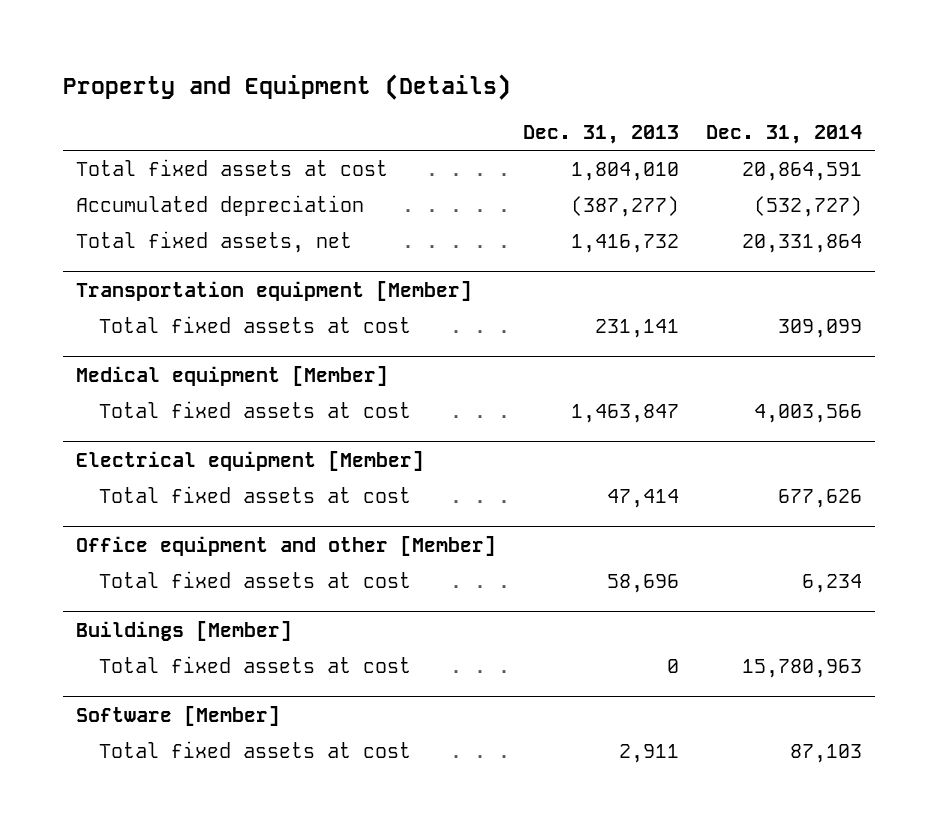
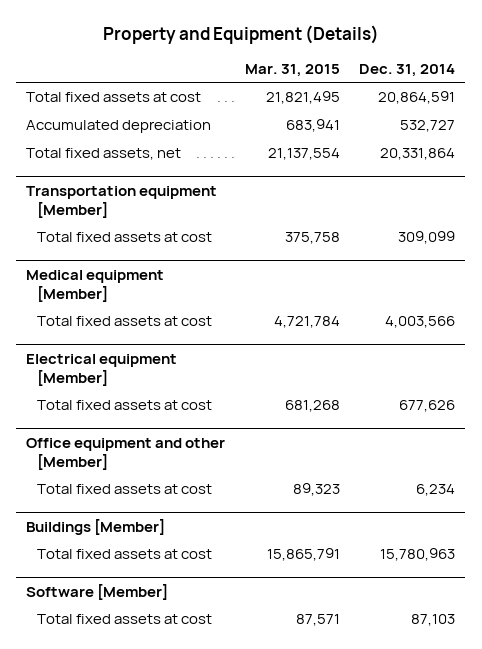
[523,125,680,145] Dec. 31, 2013 -> none
none -> [244,63,340,77] Mar. 31, 2015
[753,196,862,218] (532,727) -> [400,120,456,133] 532,727

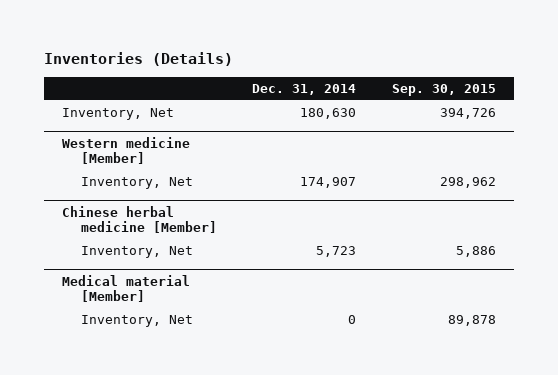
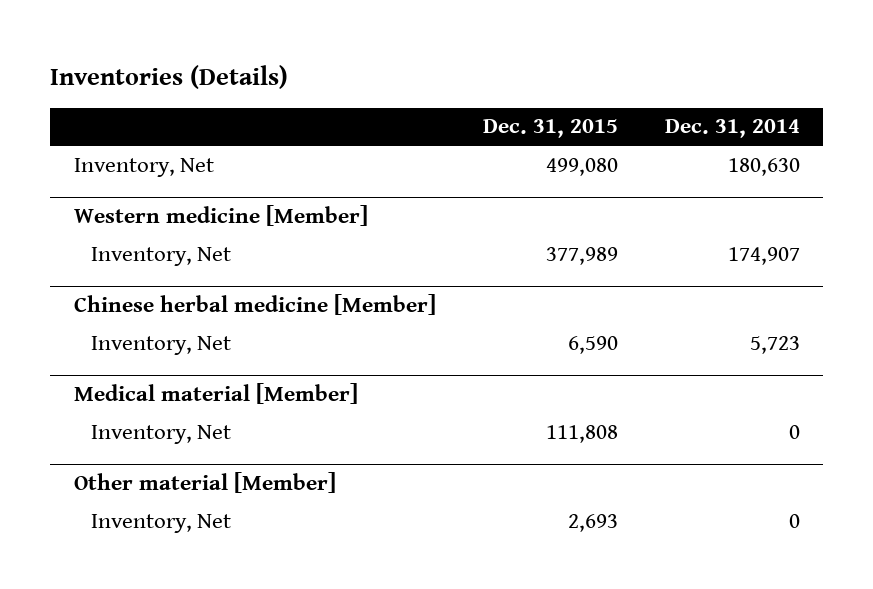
[391,84,496,97] Sep. 30, 2015 -> none
none -> [482,119,618,139] Dec. 31, 2015
none -> [73,472,336,494] Other material [Member]
none -> [90,513,231,533] Inventory, Net

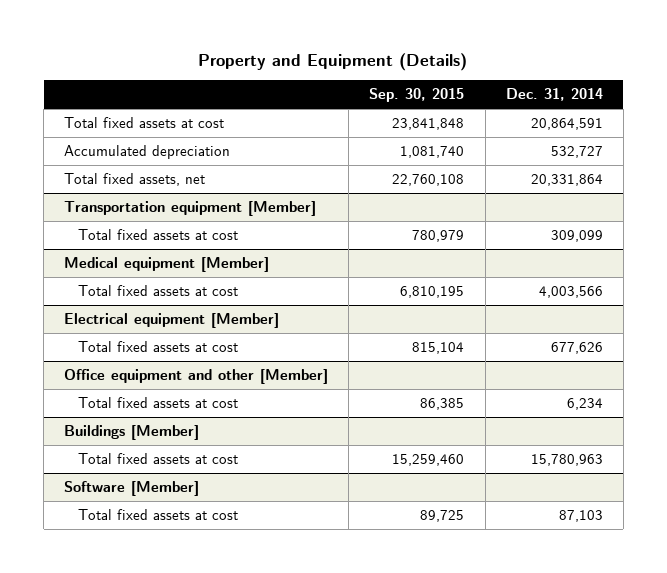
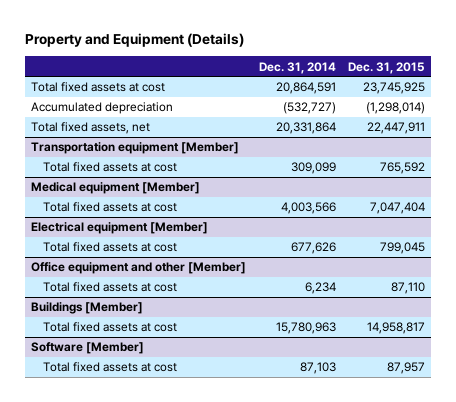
[369,88,465,103] Sep. 30, 2015 -> none
none -> [347,61,425,74] Dec. 31, 2015
[550,145,603,158] 532,727 -> [282,102,336,115] (532,727)

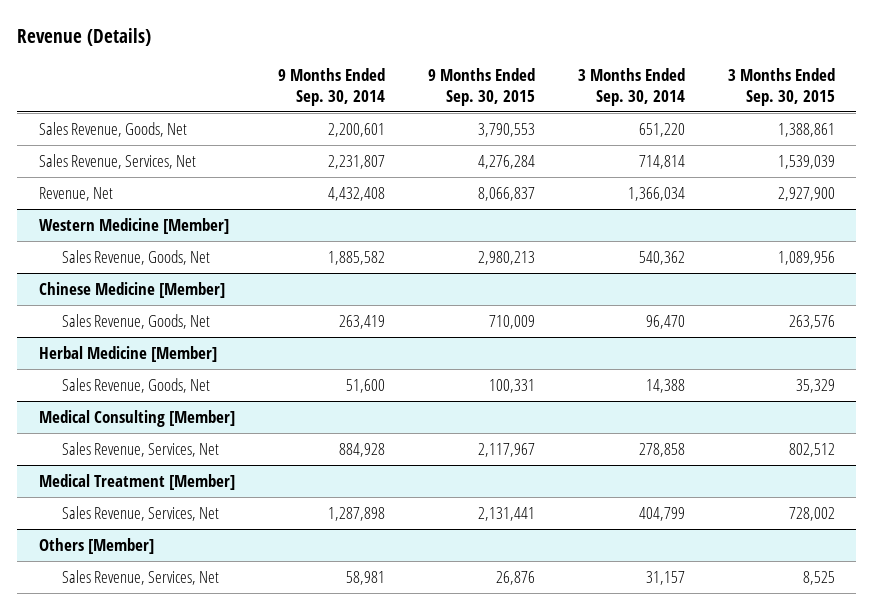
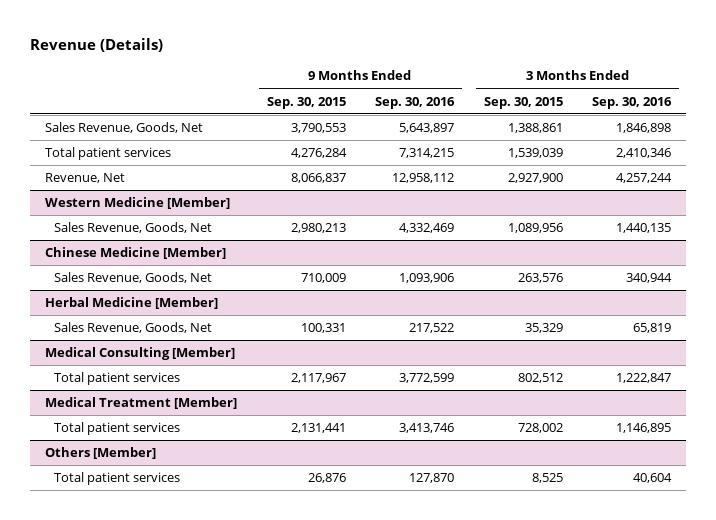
[277,67,385,106] 9 Months Ended Sep. 30, 2014 -> none
[577,67,685,106] 3 Months Ended Sep. 30, 2014 -> none
none -> [375,96,456,109] Sep. 30, 2016
none -> [592,96,673,109] Sep. 30, 2016
[38,153,196,169] Sales Revenue, Services, Net -> [44,147,171,161] Total patient services
[61,441,219,457] Sales Revenue, Services, Net -> [54,372,181,386] Total patient services
[61,505,219,521] Sales Revenue, Services, Net -> [54,422,181,436] Total patient services
[61,569,219,585] Sales Revenue, Services, Net -> [54,472,181,486] Total patient services

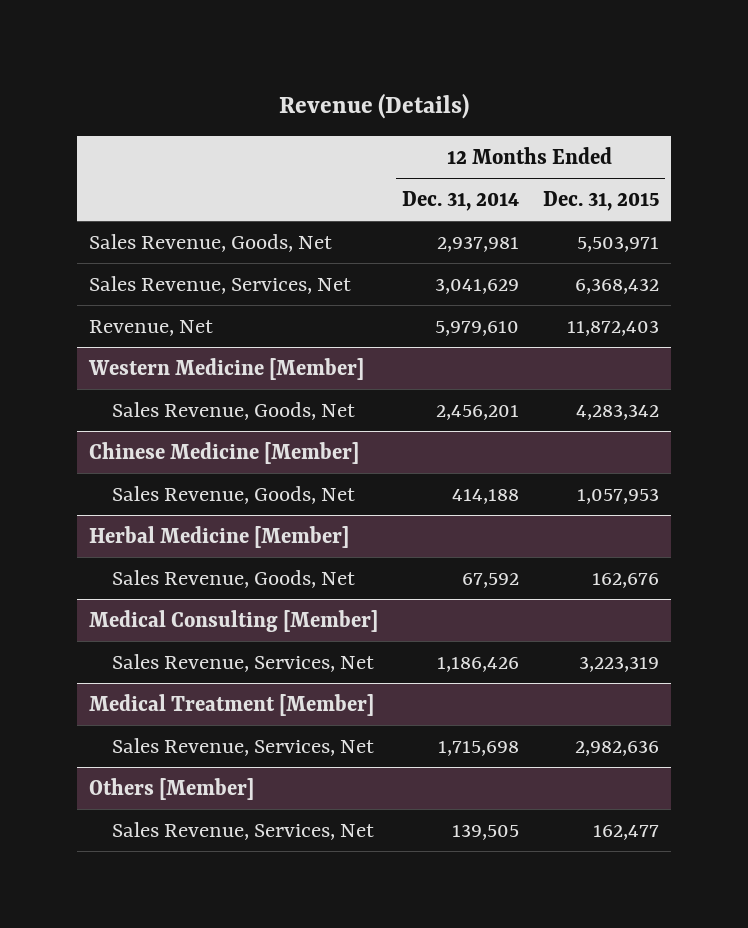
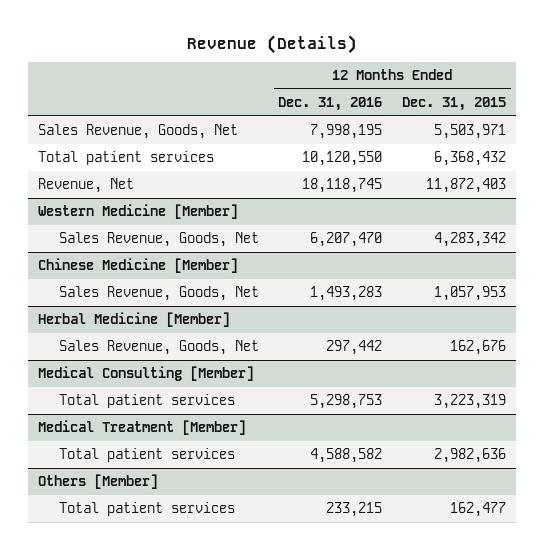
[401,190,519,211] Dec. 31, 2014 -> none
none -> [278,96,383,111] Dec. 31, 2016
[88,275,351,294] Sales Revenue, Services, Net -> [37,151,214,166] Total patient services
[111,653,374,672] Sales Revenue, Services, Net -> [58,394,235,409] Total patient services
[111,737,374,756] Sales Revenue, Services, Net -> [58,448,235,463] Total patient services
[111,821,374,840] Sales Revenue, Services, Net -> [58,502,235,517] Total patient services

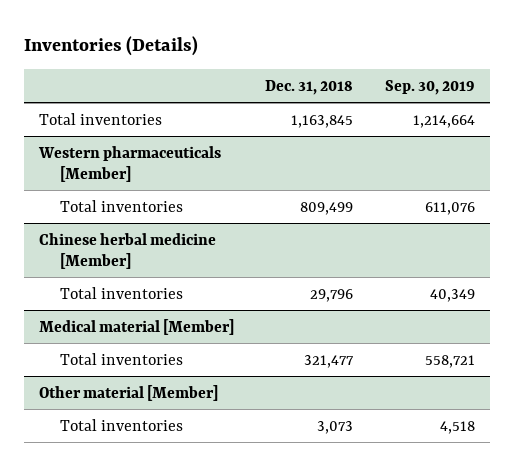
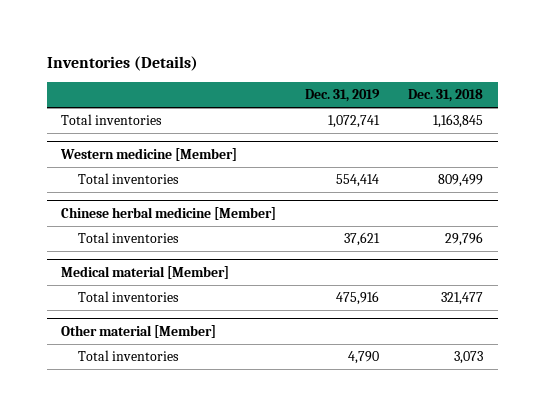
[384,79,475,95] Sep. 30, 2019 -> none
none -> [305,89,381,103] Dec. 31, 2019
[38,145,222,182] Western pharmaceuticals [Member] -> [60,148,238,162] Western medicine [Member]

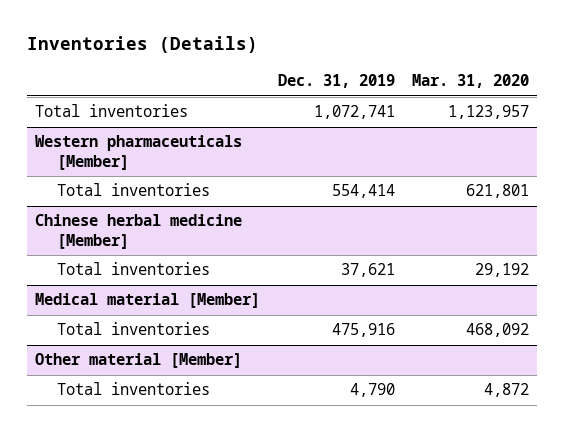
[408,89,484,103] Dec. 31, 2018 -> none
none -> [411,74,529,89] Mar. 31, 2020
[60,148,238,162] Western medicine [Member] -> [35,135,243,170] Western pharmaceuticals [Member]

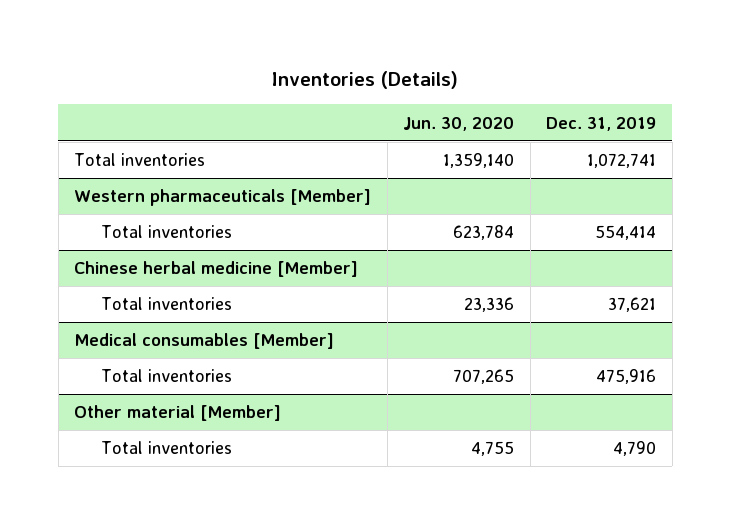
[411,74,529,89] Mar. 31, 2020 -> none
none -> [403,116,515,131] Jun. 30, 2020
[35,293,261,309] Medical material [Member] -> [74,333,335,350] Medical consumables [Member]

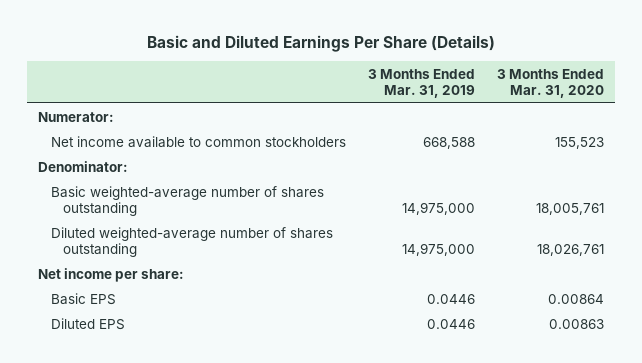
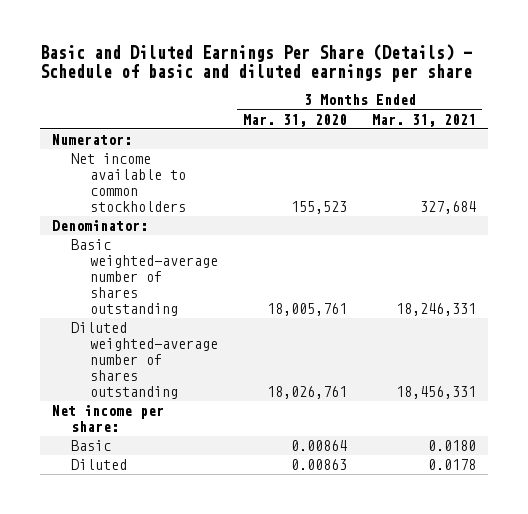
[147,34,496,52] Basic and Diluted Earnings Per Share (Details) -> [39,43,472,82] Basic and Diluted Earnings Per Share (Details) - Schedule of basic and diluted earnings per share
[367,69,475,98] 3 Months Ended Mar. 31, 2019 -> none
none -> [372,113,477,127] Mar. 31, 2021
[50,292,116,305] Basic EPS -> [71,440,112,452] Basic
[50,317,125,330] Diluted EPS -> [71,459,128,471] Diluted

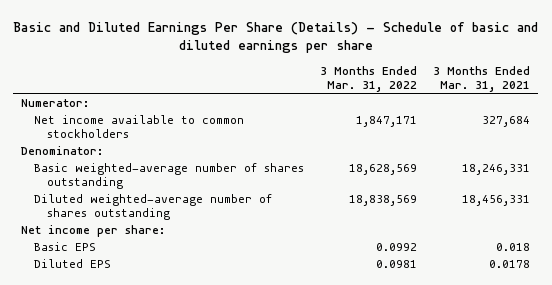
[243,113,348,127] Mar. 31, 2020 -> none
none -> [320,65,418,92] 3 Months Ended Mar. 31, 2022
[71,440,112,452] Basic -> [34,241,97,251] Basic EPS
[428,440,477,452] 0.0180 -> [496,242,531,251] 0.018
[71,459,128,471] Diluted -> [34,258,112,268] Diluted EPS

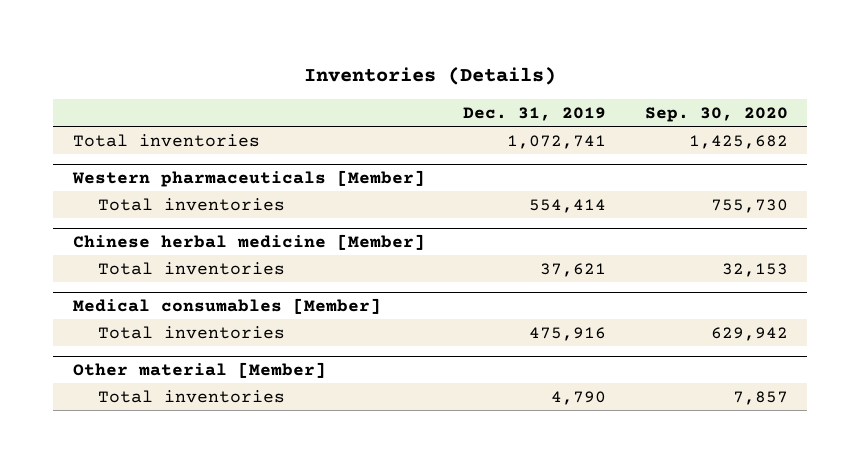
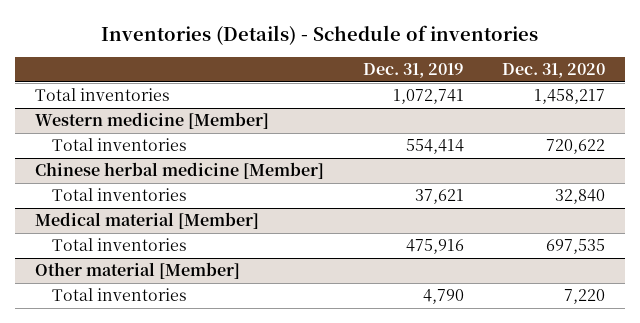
[304,67,557,86] Inventories (Details) -> [101,24,539,45] Inventories (Details) - Schedule of inventories
[645,106,789,122] Sep. 30, 2020 -> none
none -> [502,63,606,79] Dec. 31, 2020
[71,170,425,188] Western pharmaceuticals [Member] -> [34,112,269,130] Western medicine [Member]
[72,298,381,315] Medical consumables [Member] -> [34,212,259,230] Medical material [Member]

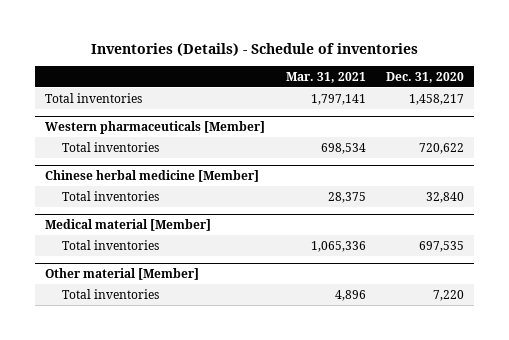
[362,63,464,79] Dec. 31, 2019 -> none
none -> [285,71,366,83] Mar. 31, 2021
[34,112,269,130] Western medicine [Member] -> [45,121,266,135] Western pharmaceuticals [Member]

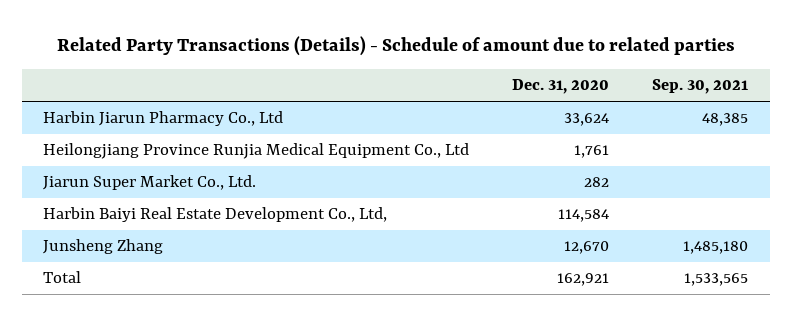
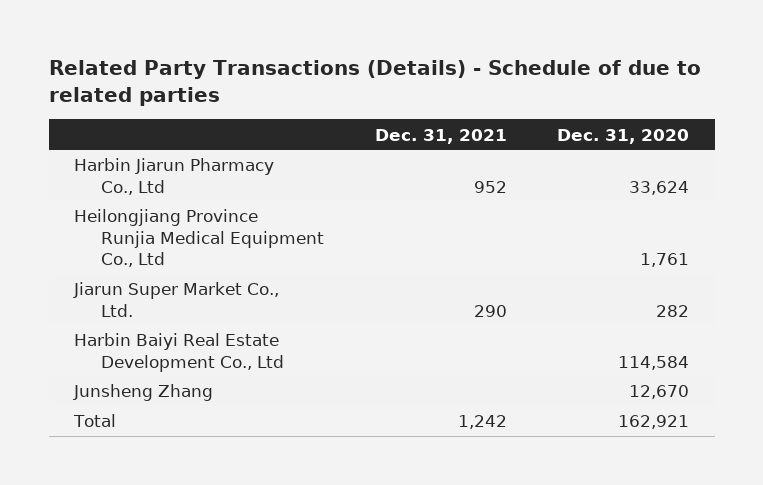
[56,35,735,56] Related Party Transactions (Details) - Schedule of amount due to related parties -> [48,60,701,107] Related Party Transactions (Details) - Schedule of due to related parties
[652,79,749,95] Sep. 30, 2021 -> none
none -> [374,128,507,144] Dec. 31, 2021
[43,207,388,223] Harbin Baiyi Real Estate Development Co., Ltd, -> [74,333,285,372] Harbin Baiyi Real Estate Development Co., Ltd

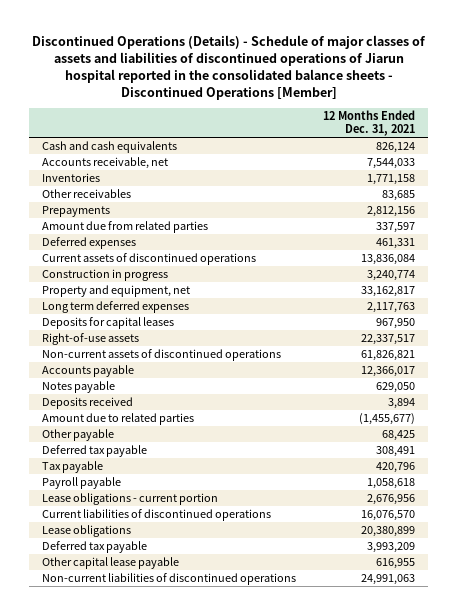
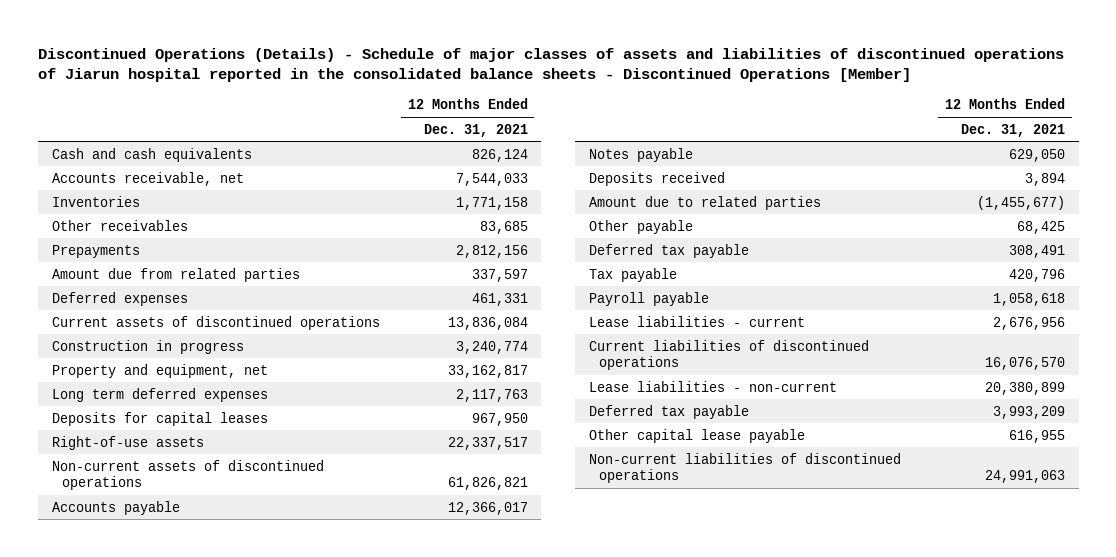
[42,493,219,506] Lease obligations - current portion -> [588,315,805,327] Lease liabilities - current
[42,525,132,538] Lease obligations -> [588,380,837,392] Lease liabilities - non-current

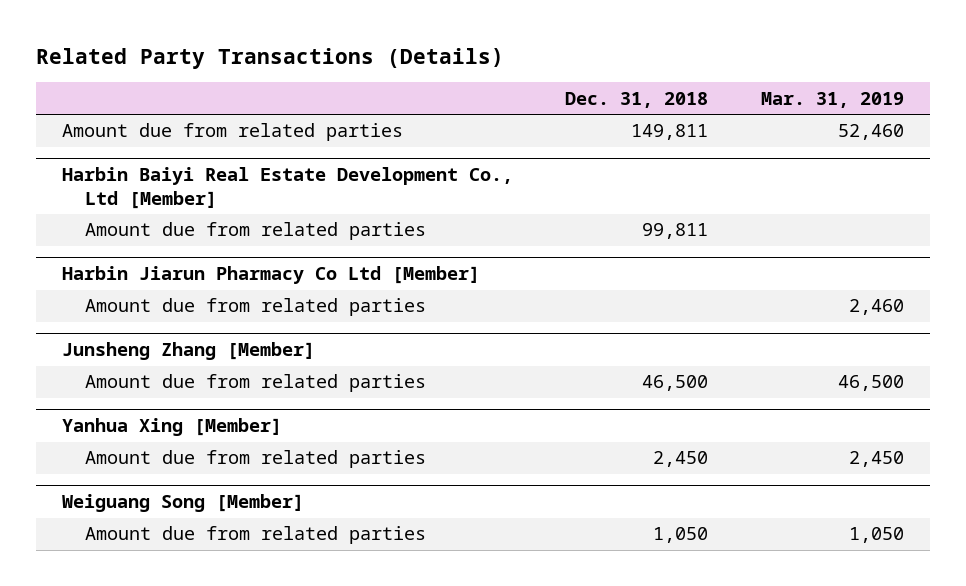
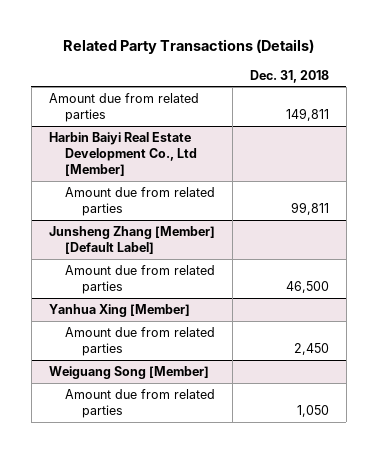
[760,91,904,108] Mar. 31, 2019 -> none
[61,266,480,285] Harbin Jiarun Pharmacy Co Ltd [Member] -> none
[84,298,426,317] Amount due from related parties -> none
[61,342,315,361] Junsheng Zhang [Member] -> [48,226,215,255] Junsheng Zhang [Member] [Default Label]

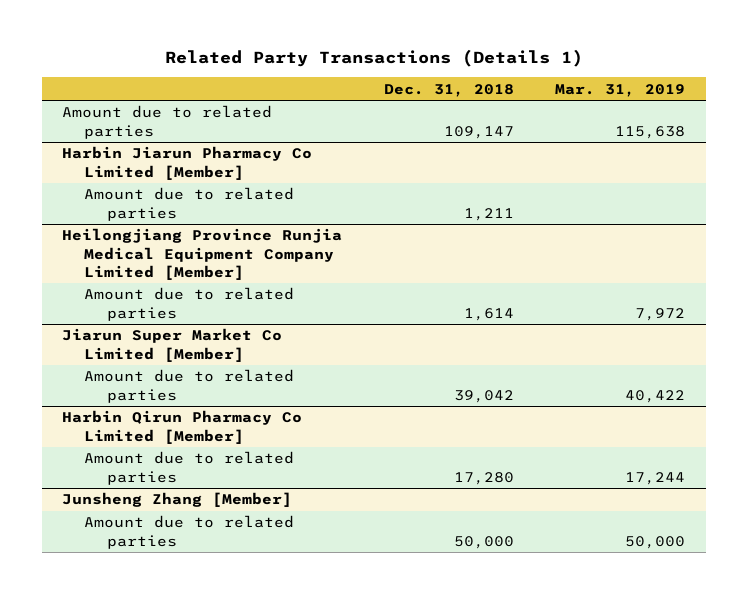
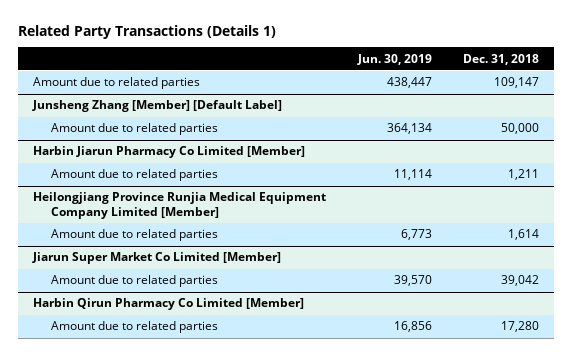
[555,83,686,97] Mar. 31, 2019 -> none
none -> [356,53,432,65] Jun. 30, 2019
none -> [32,100,283,113] Junsheng Zhang [Member] [Default Label]
none -> [50,123,218,136] Amount due to related parties
[62,492,293,508] Junsheng Zhang [Member] -> none
[84,515,295,549] Amount due to related parties -> none

